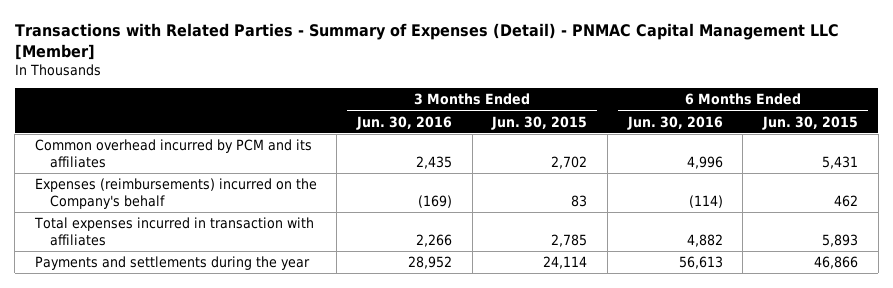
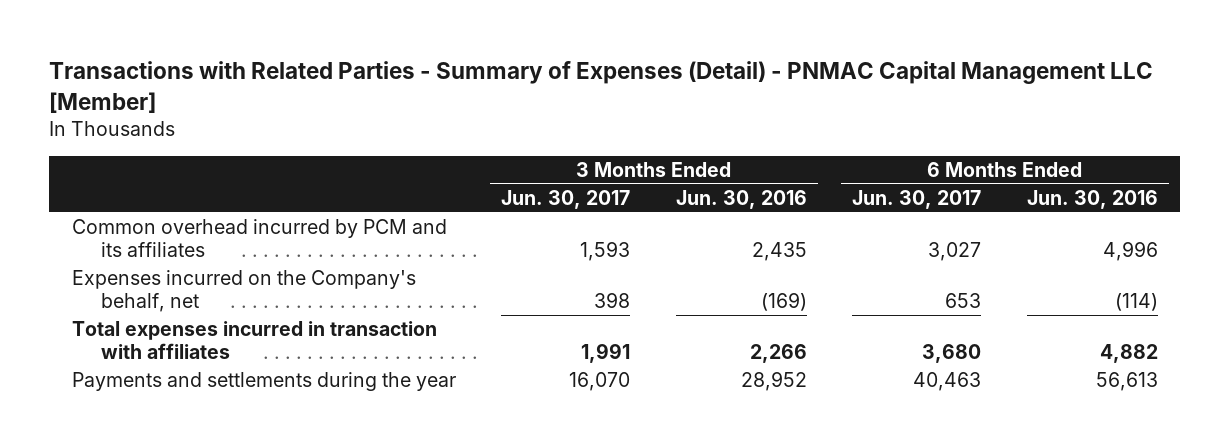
[491,115,588,130] Jun. 30, 2015 -> none
[761,115,858,130] Jun. 30, 2015 -> none
none -> [501,190,631,210] Jun. 30, 2017
none -> [852,190,982,210] Jun. 30, 2017
[34,178,317,209] Expenses (reimbursements) incurred on the Company's behalf -> [71,270,416,313] Expenses incurred on the Company's behalf, net

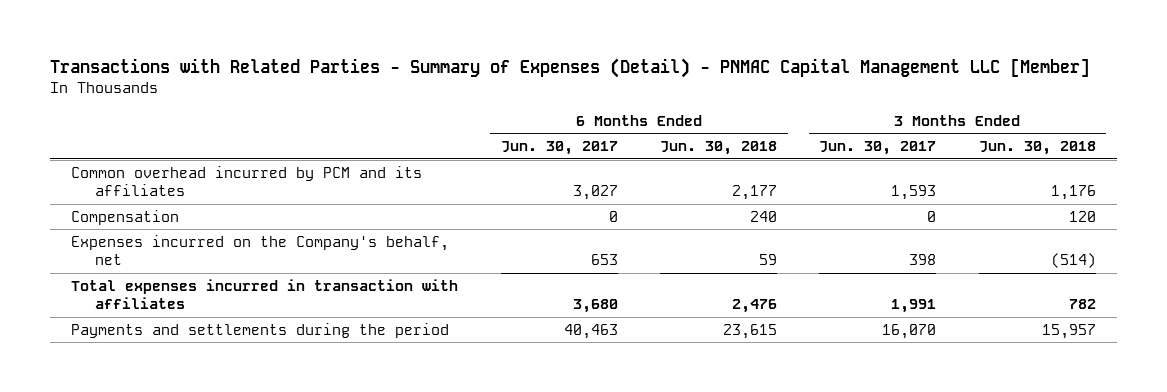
[675,190,807,210] Jun. 30, 2016 -> none
[1026,190,1158,210] Jun. 30, 2016 -> none
none -> [659,141,777,156] Jun. 30, 2018
none -> [978,141,1096,156] Jun. 30, 2018
none -> [71,209,180,225] Compensation
[71,372,456,392] Payments and settlements during the year -> [71,322,450,338] Payments and settlements during the period

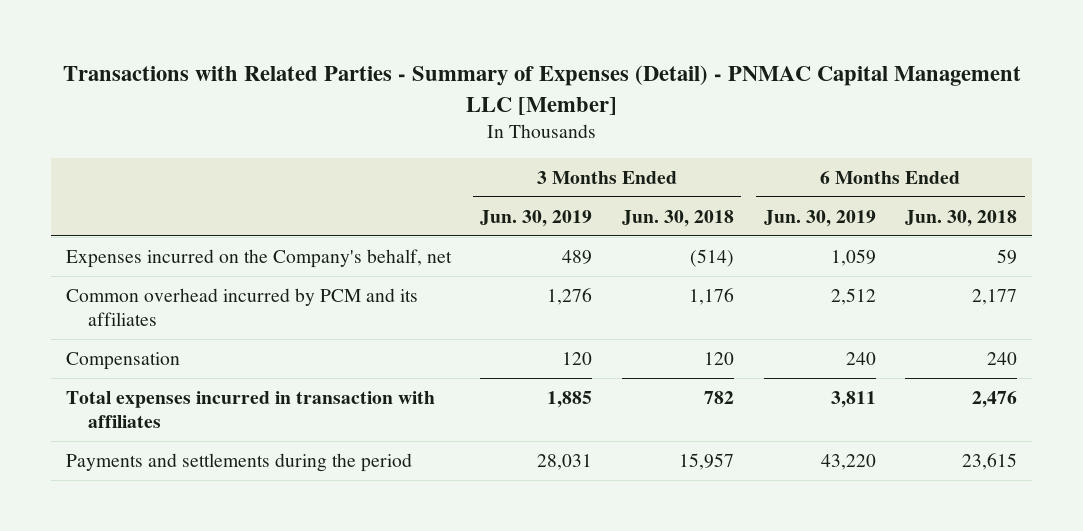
[500,141,618,156] Jun. 30, 2017 -> none
[819,141,937,156] Jun. 30, 2017 -> none
none -> [480,209,593,227] Jun. 30, 2019
none -> [763,209,876,227] Jun. 30, 2019
[71,234,450,266] Expenses incurred on the Company's behalf, net -> [65,248,452,268] Expenses incurred on the Company's behalf, net

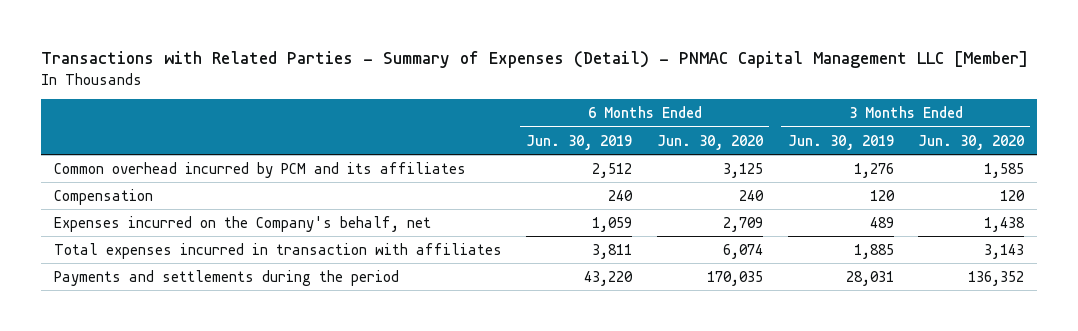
[622,209,735,227] Jun. 30, 2018 -> none
[905,209,1018,227] Jun. 30, 2018 -> none
none -> [657,134,764,150] Jun. 30, 2020
none -> [918,134,1025,150] Jun. 30, 2020
[65,248,452,268] Expenses incurred on the Company's behalf, net -> [53,215,431,232] Expenses incurred on the Company's behalf, net

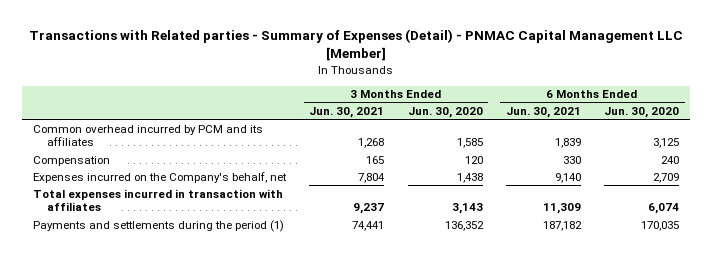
[41,51,1029,69] Transactions with Related Parties - Summary of Expenses (Detail) - PNMAC Capital Management LLC [Member] -> [29,28,684,62] Transactions with Related parties - Summary of Expenses (Detail) - PNMAC Capital Management LLC [Member]
[526,134,633,150] Jun. 30, 2019 -> none
[787,134,894,150] Jun. 30, 2019 -> none
none -> [309,107,385,119] Jun. 30, 2021
none -> [505,107,581,119] Jun. 30, 2021
[53,269,399,286] Payments and settlements during the period -> [33,219,285,232] Payments and settlements during the period (1)

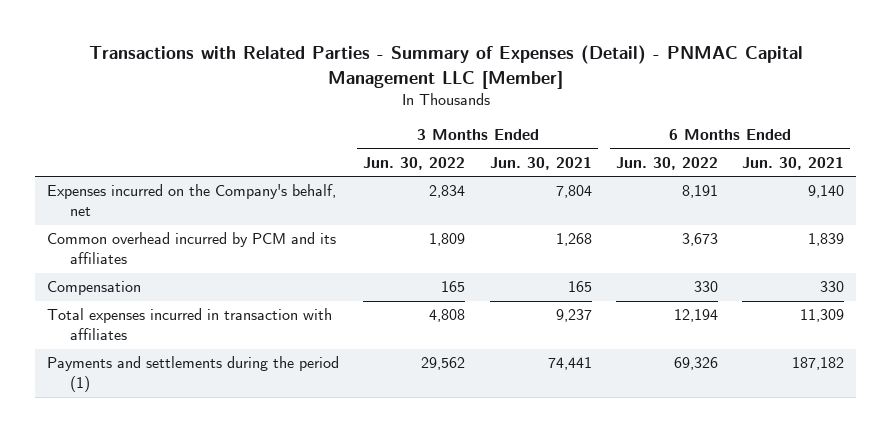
[29,28,684,62] Transactions with Related parties - Summary of Expenses (Detail) - PNMAC Capital Management LLC [Member] -> [88,45,803,89] Transactions with Related Parties - Summary of Expenses (Detail) - PNMAC Capital Management LLC [Member]
[407,107,483,119] Jun. 30, 2020 -> none
[603,107,679,119] Jun. 30, 2020 -> none
none -> [363,157,466,171] Jun. 30, 2022
none -> [615,157,718,171] Jun. 30, 2022
[33,171,288,183] Expenses incurred on the Company's behalf, net -> [47,184,337,217] Expenses incurred on the Company's behalf, net

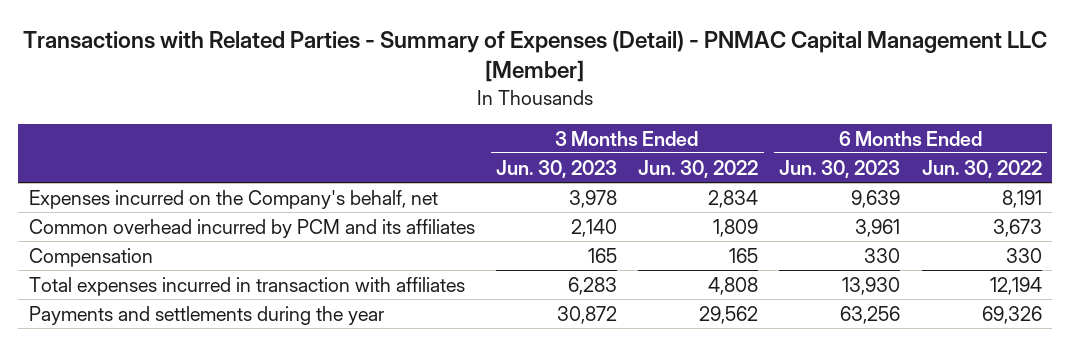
[489,157,592,171] Jun. 30, 2021 -> none
[742,157,845,171] Jun. 30, 2021 -> none
none -> [495,159,617,178] Jun. 30, 2023
none -> [779,159,901,178] Jun. 30, 2023
[47,356,340,393] Payments and settlements during the period (1) -> [28,305,384,325] Payments and settlements during the year

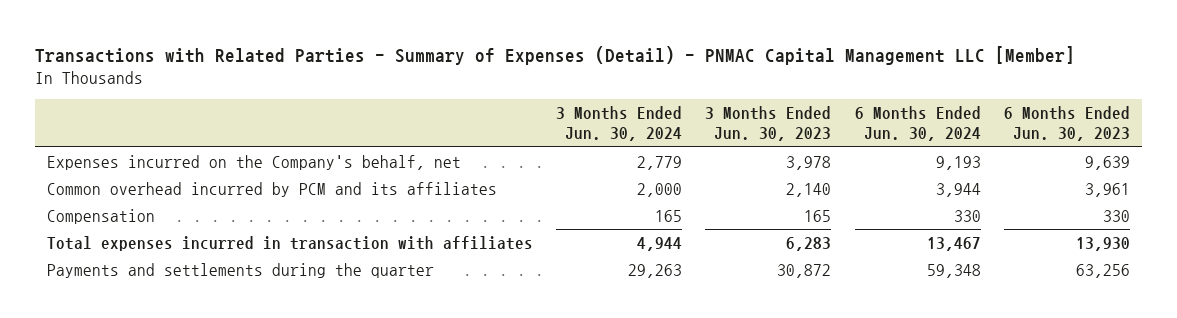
[638,159,759,178] Jun. 30, 2022 -> none
[921,159,1042,178] Jun. 30, 2022 -> none
none -> [556,106,683,142] 3 Months Ended Jun. 30, 2024
none -> [854,106,981,142] 6 Months Ended Jun. 30, 2024
[28,305,384,325] Payments and settlements during the year -> [46,262,434,278] Payments and settlements during the quarter

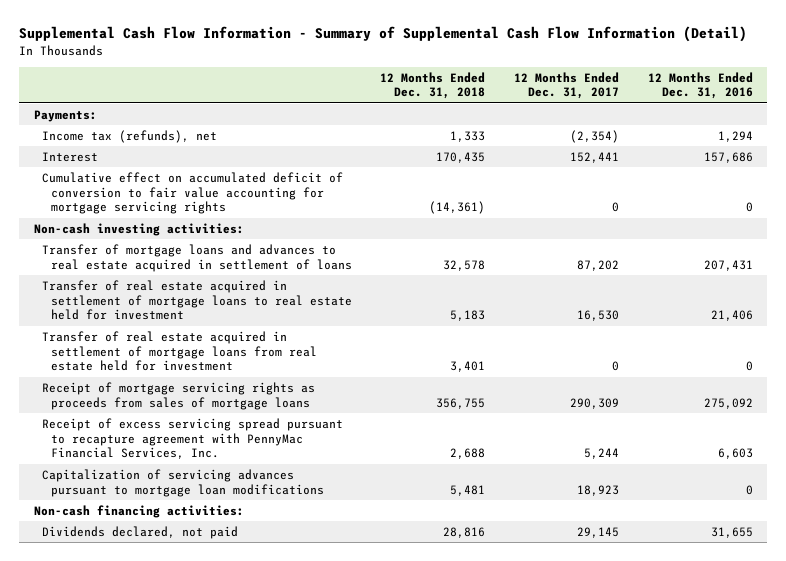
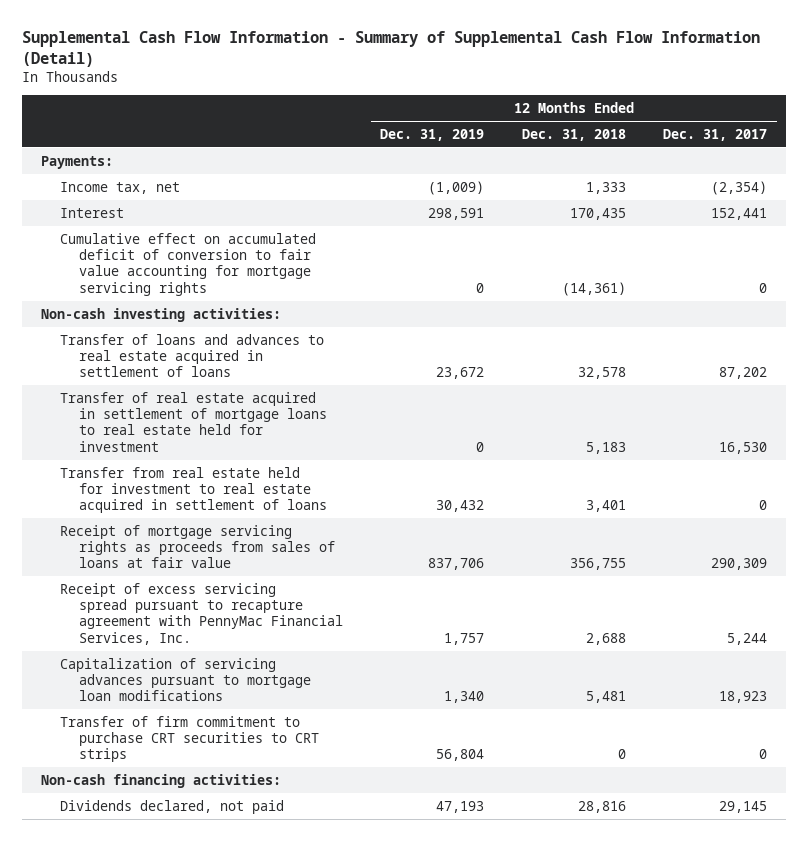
[647,71,753,100] 12 Months Ended Dec. 31, 2016 -> none
none -> [380,128,485,141] Dec. 31, 2019
[42,129,218,143] Income tax (refunds), net -> [59,181,180,194] Income tax, net
[42,243,352,272] Transfer of mortgage loans and advances to real estate acquired in settlement of loans -> [59,333,324,378] Transfer of loans and advances to real estate acquired in settlement of loans
[42,330,317,372] Transfer of real estate acquired in settlement of mortgage loans from real estate held for investment -> [59,466,327,514] Transfer from real estate held for investment to real estate acquired in settlement of loans
[42,381,316,410] Receipt of mortgage servicing rights as proceeds from sales of mortgage loans -> [59,524,335,569] Receipt of mortgage servicing rights as proceeds from sales of loans at fair value
none -> [59,715,319,763] Transfer of firm commitment to purchase CRT securities to CRT strips

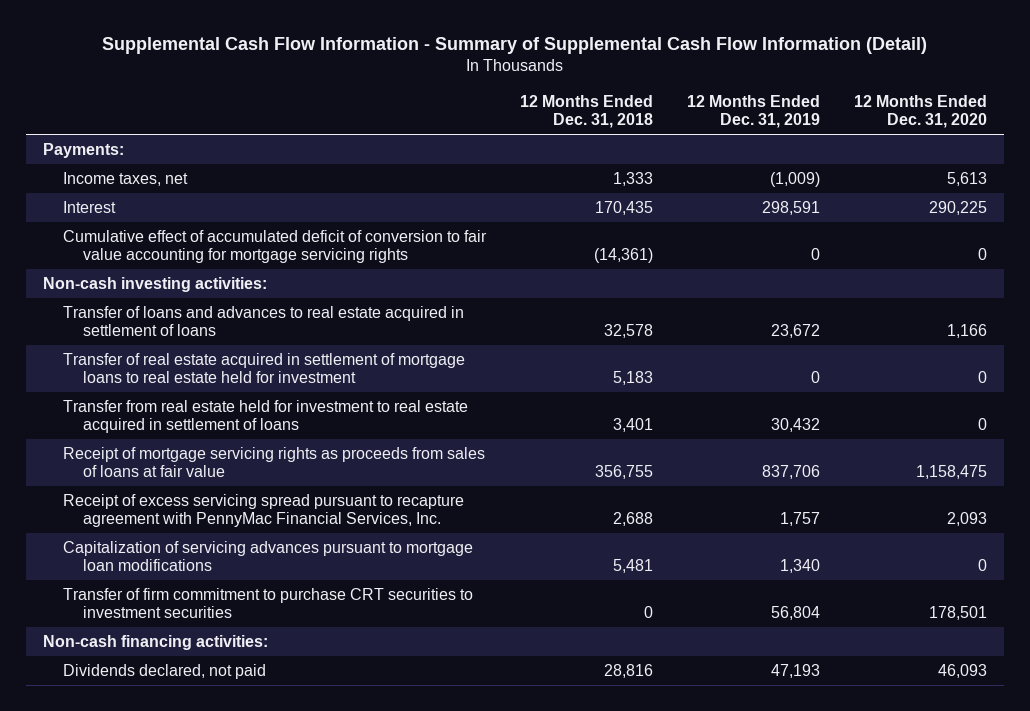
[663,128,768,141] Dec. 31, 2017 -> none
none -> [854,95,988,129] 12 Months Ended Dec. 31, 2020
[59,181,180,194] Income tax, net -> [62,171,188,186] Income taxes, net
[59,232,316,296] Cumulative effect on accumulated deficit of conversion to fair value accounting for mortgage servicing rights -> [62,229,487,264] Cumulative effect of accumulated deficit of conversion to fair value accounting for mortgage servicing rights
[59,715,319,763] Transfer of firm commitment to purchase CRT securities to CRT strips -> [62,587,473,619] Transfer of firm commitment to purchase CRT securities to investment securities

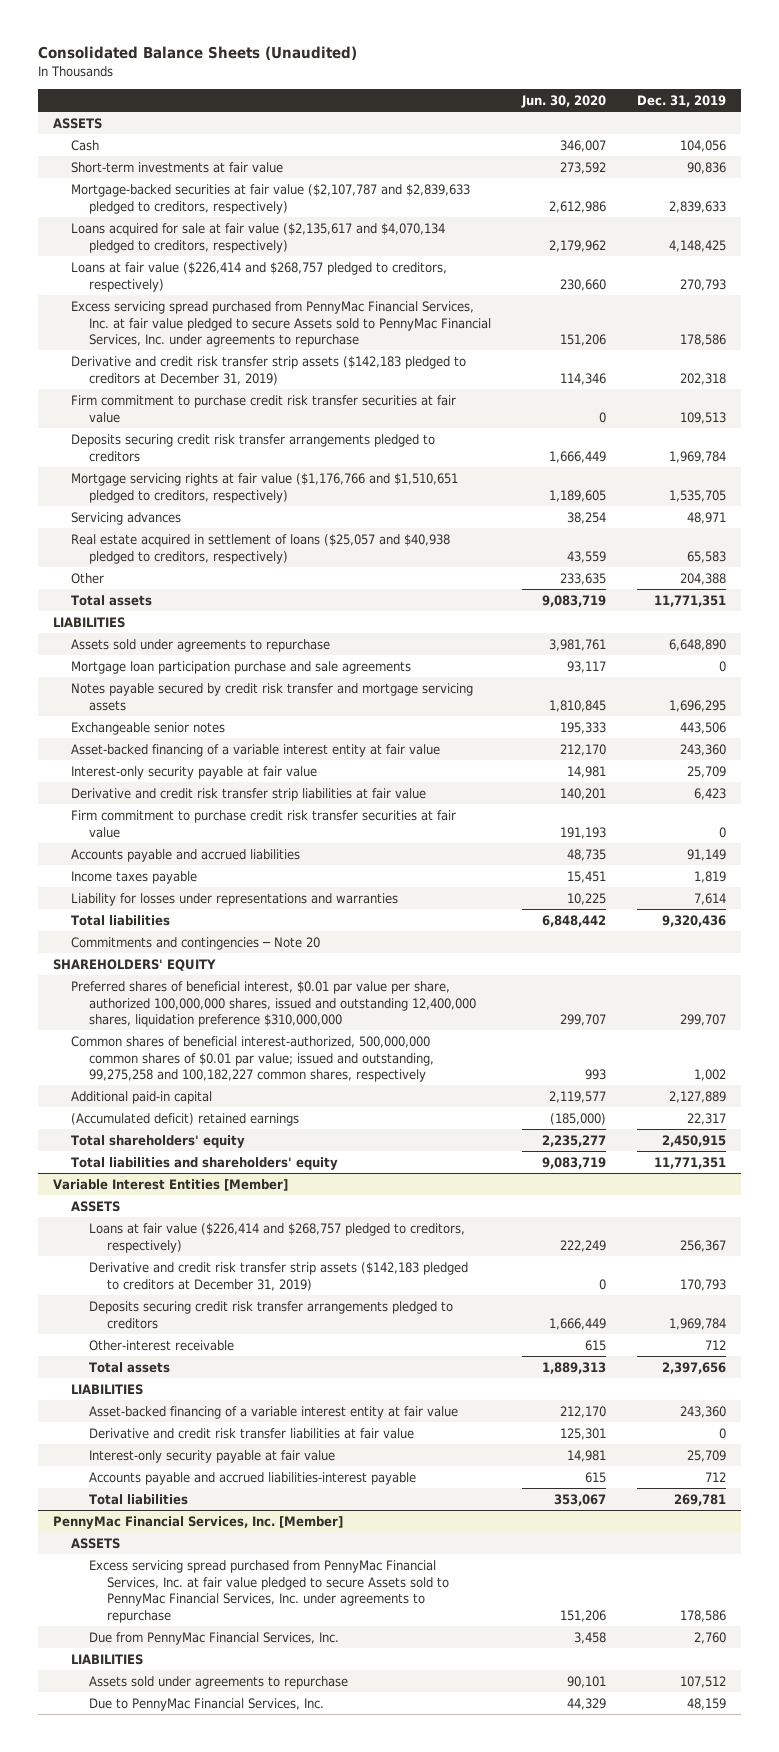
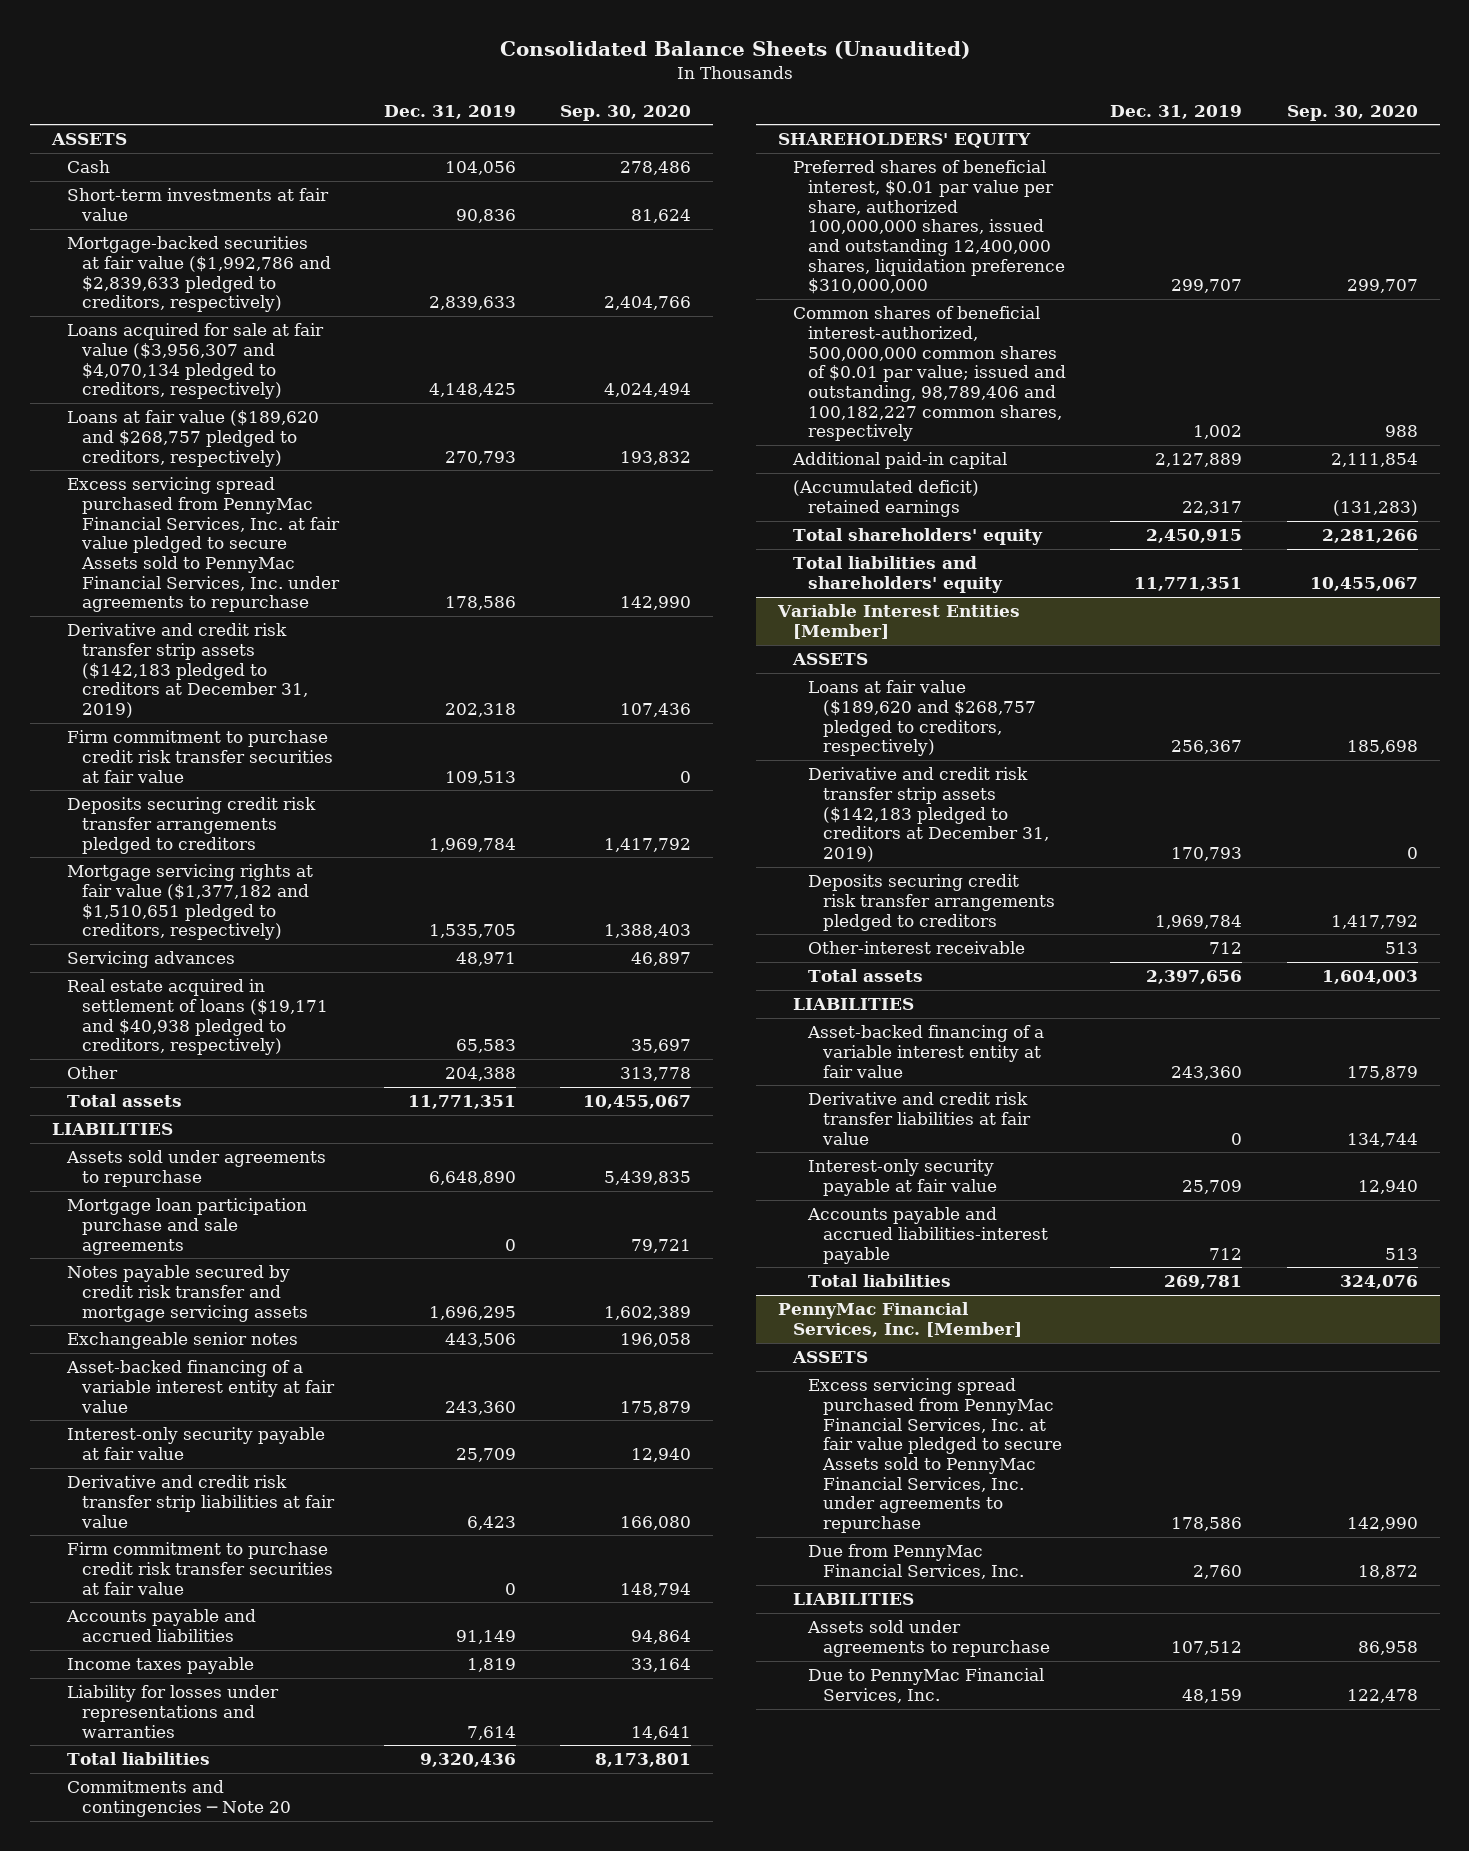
[520,95,606,109] Jun. 30, 2020 -> none
none -> [560,104,692,121] Sep. 30, 2020
[71,183,471,214] Mortgage-backed securities at fair value ($2,107,787 and $2,839,633 pledged to creditors, respectively) -> [66,236,331,313] Mortgage-backed securities at fair value ($1,992,786 and $2,839,633 pledged to creditors, respectively)
[71,222,446,253] Loans acquired for sale at fair value ($2,135,617 and $4,070,134 pledged to creditors, respectively) -> [66,323,324,400] Loans acquired for sale at fair value ($3,956,307 and $4,070,134 pledged to creditors, respectively)
[71,261,448,292] Loans at fair value ($226,414 and $268,757 pledged to creditors, respectively) -> [66,410,319,467] Loans at fair value ($189,620 and $268,757 pledged to creditors, respectively)
[71,472,459,503] Mortgage servicing rights at fair value ($1,176,766 and $1,510,651 pledged to creditors, respectively) -> [66,864,313,941] Mortgage servicing rights at fair value ($1,377,182 and $1,510,651 pledged to creditors, respectively)
[71,533,451,564] Real estate acquired in settlement of loans ($25,057 and $40,938 pledged to creditors, respectively) -> [66,979,328,1056] Real estate acquired in settlement of loans ($19,171 and $40,938 pledged to creditors, respectively)
[71,1035,434,1083] Common shares of beneficial interest-authorized, 500,000,000 common shares of $0.01 par value; issued and outstanding, 99,275,258 and 100,182,227 common shares, respectively -> [793,306,1067,442] Common shares of beneficial interest-authorized, 500,000,000 common shares of $0.01 par value; issued and outstanding, 98,789,406 and 100,182,227 common shares, respectively
[88,1222,465,1253] Loans at fair value ($226,414 and $268,757 pledged to creditors, respectively) -> [808,680,1036,757] Loans at fair value ($189,620 and $268,757 pledged to creditors, respectively)

